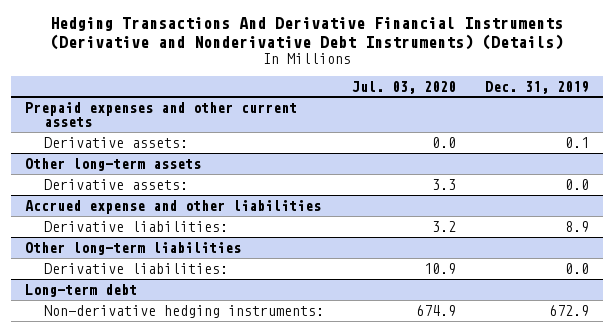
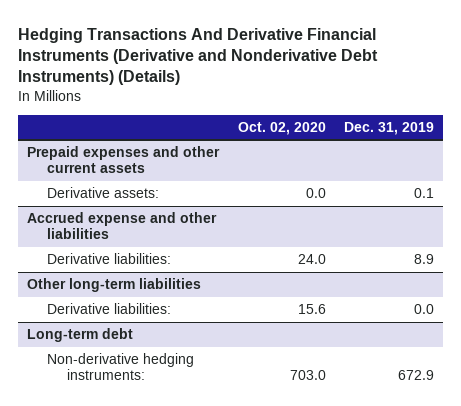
[352,80,457,94] Jul. 03, 2020 -> none
none -> [237,121,326,135] Oct. 02, 2020
[25,157,202,171] Other long-term assets -> none
[43,178,188,190] Derivative assets: -> none

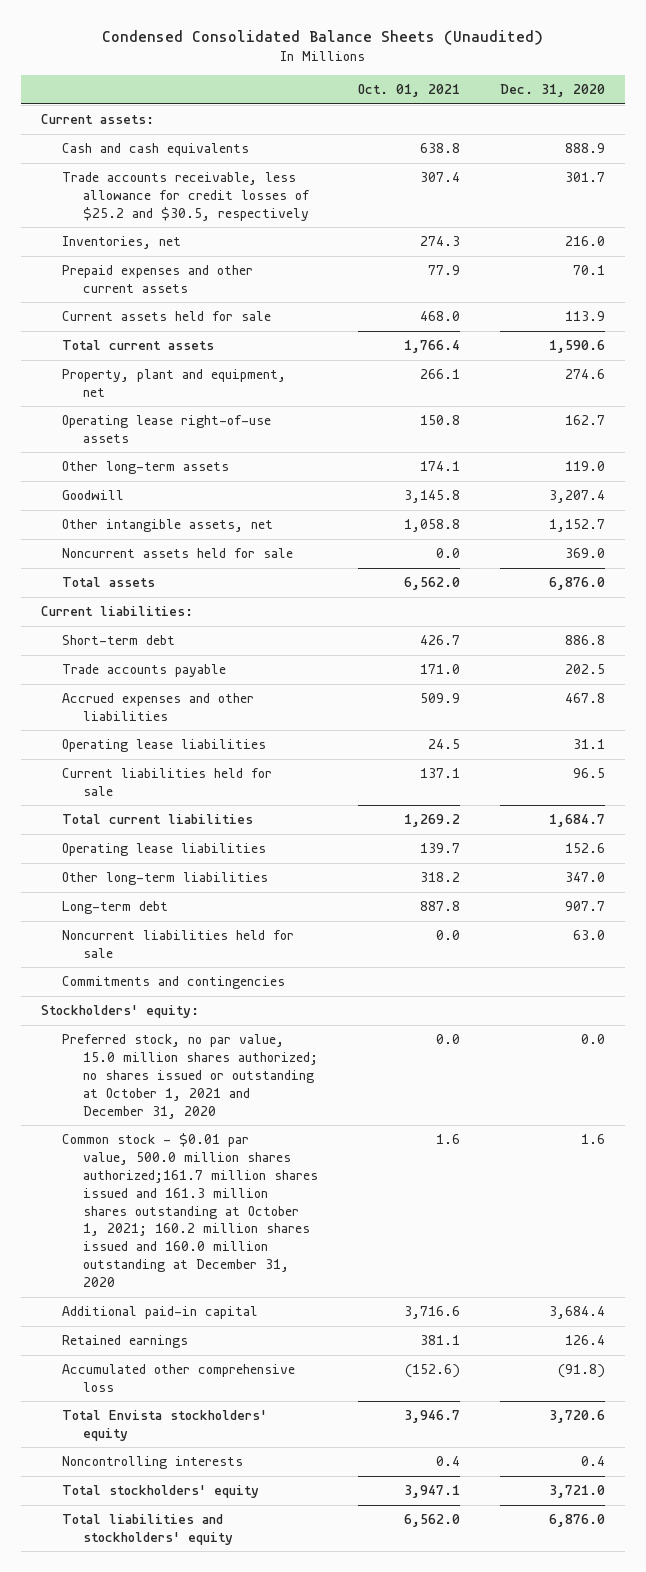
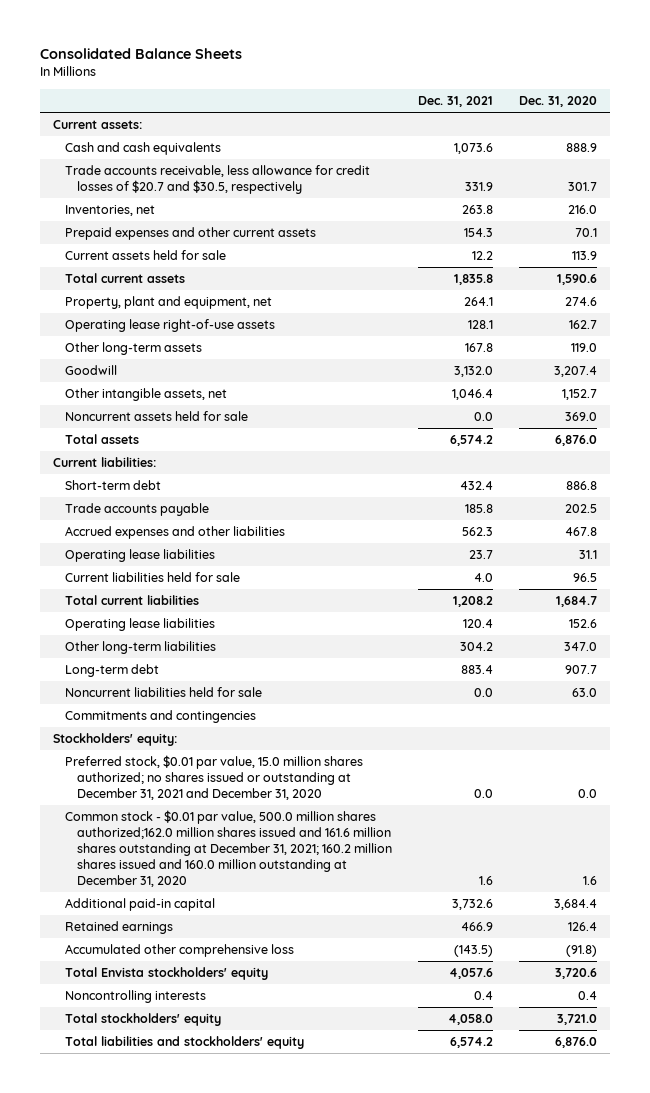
[101,30,543,46] Condensed Consolidated Balance Sheets (Unaudited) -> [39,48,242,60] Consolidated Balance Sheets
[357,84,460,98] Oct. 01, 2021 -> none
none -> [417,95,493,107] Dec. 31, 2021
[61,172,310,221] Trade accounts receivable, less allowance for credit losses of $25.2 and $30.5, respectively -> [64,165,370,195] Trade accounts receivable, less allowance for credit losses of $20.7 and $30.5, respectively
[61,1034,318,1119] Preferred stock, no par value, 15.0 million shares authorized; no shares issued or outstanding at October 1, 2021 and December 31, 2020 -> [64,755,363,801] Preferred stock, $0.01 par value, 15.0 million shares authorized; no shares issued or outstanding at December 31, 2021 and December 31, 2020
[61,1133,318,1288] Common stock - $0.01 par value, 500.0 million shares authorized;161.7 million shares issued and 161.3 million shares outstanding at October 1, 2021; 160.2 million shares issued and 160.0 million outstanding at December 31, 2020 -> [64,810,392,888] Common stock - $0.01 par value, 500.0 million shares authorized;162.0 million shares issued and 161.6 million shares outstanding at December 31, 2021; 160.2 million shares issued and 160.0 million outstanding at December 31, 2020

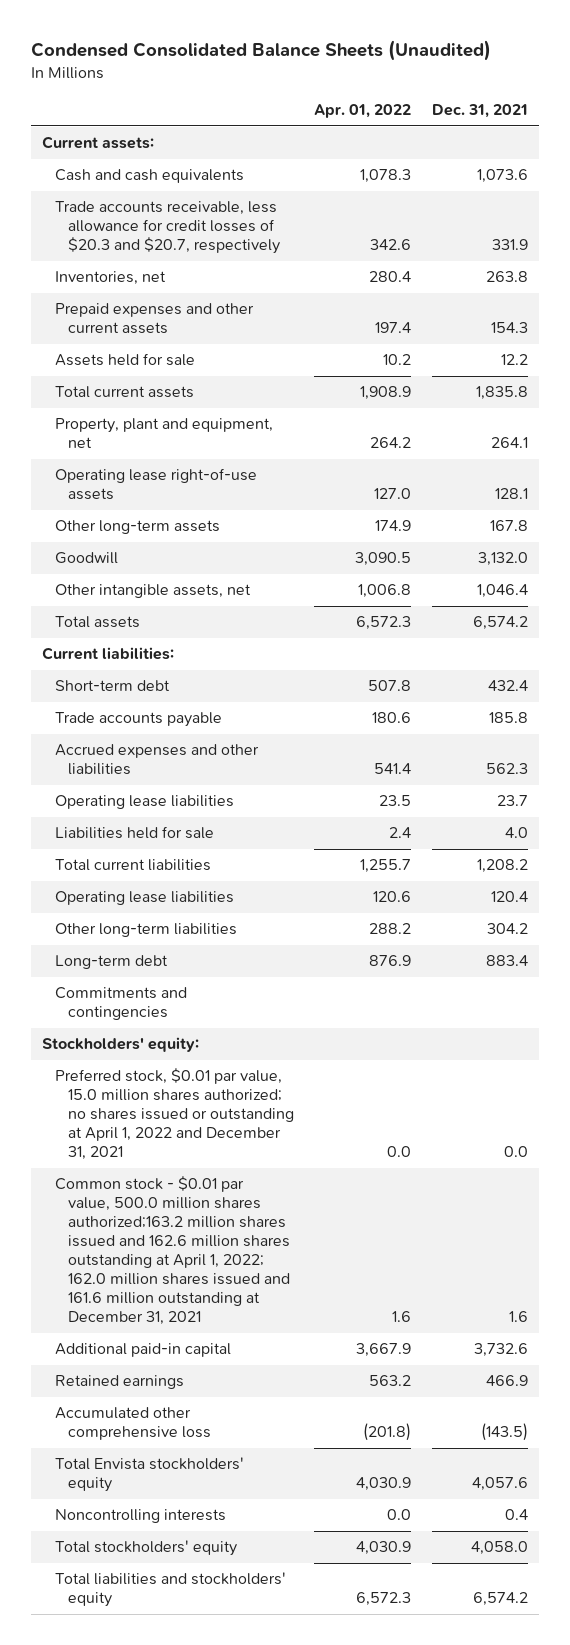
[39,48,242,60] Consolidated Balance Sheets -> [31,40,492,62] Condensed Consolidated Balance Sheets (Unaudited)
[519,95,598,107] Dec. 31, 2020 -> none
none -> [314,104,412,119] Apr. 01, 2022
[64,165,370,195] Trade accounts receivable, less allowance for credit losses of $20.7 and $30.5, respectively -> [54,201,280,255] Trade accounts receivable, less allowance for credit losses of $20.3 and $20.7, respectively
[64,250,226,261] Current assets held for sale -> [54,353,195,367] Assets held for sale
[64,411,248,422] Noncurrent assets held for sale -> none
[64,572,240,583] Current liabilities held for sale -> [54,826,214,840] Liabilities held for sale
[64,687,262,698] Noncurrent liabilities held for sale -> none
[64,755,363,801] Preferred stock, $0.01 par value, 15.0 million shares authorized; no shares issued or outstanding at December 31, 2021 and December 31, 2020 -> [54,1068,294,1161] Preferred stock, $0.01 par value, 15.0 million shares authorized; no shares issued or outstanding at April 1, 2022 and December 31, 2021
[64,810,392,888] Common stock - $0.01 par value, 500.0 million shares authorized;162.0 million shares issued and 161.6 million shares outstanding at December 31, 2021; 160.2 million shares issued and 160.0 million outstanding at December 31, 2020 -> [54,1176,290,1326] Common stock - $0.01 par value, 500.0 million shares authorized;163.2 million shares issued and 162.6 million shares outstanding at April 1, 2022; 162.0 million shares issued and 161.6 million outstanding at December 31, 2021

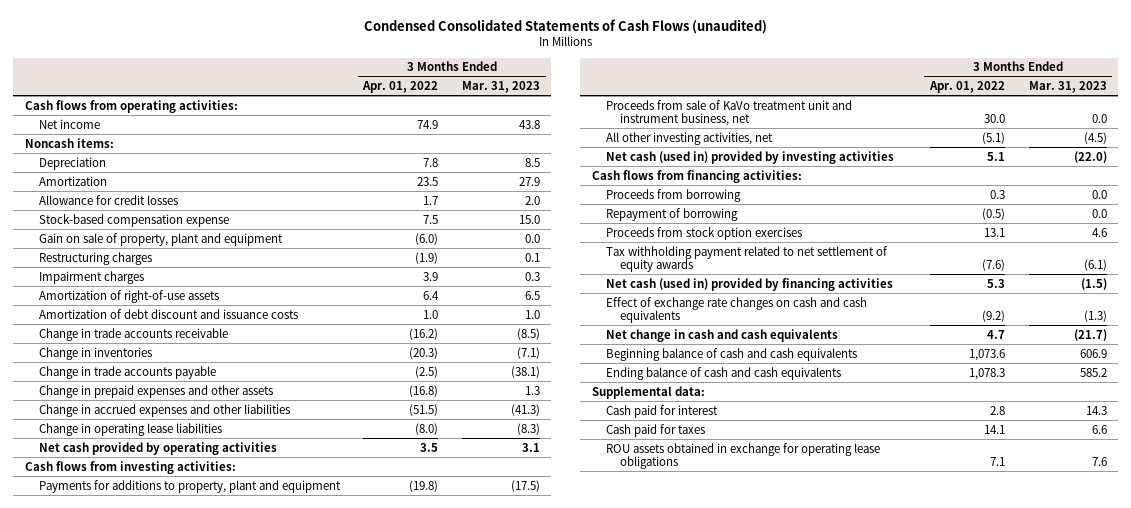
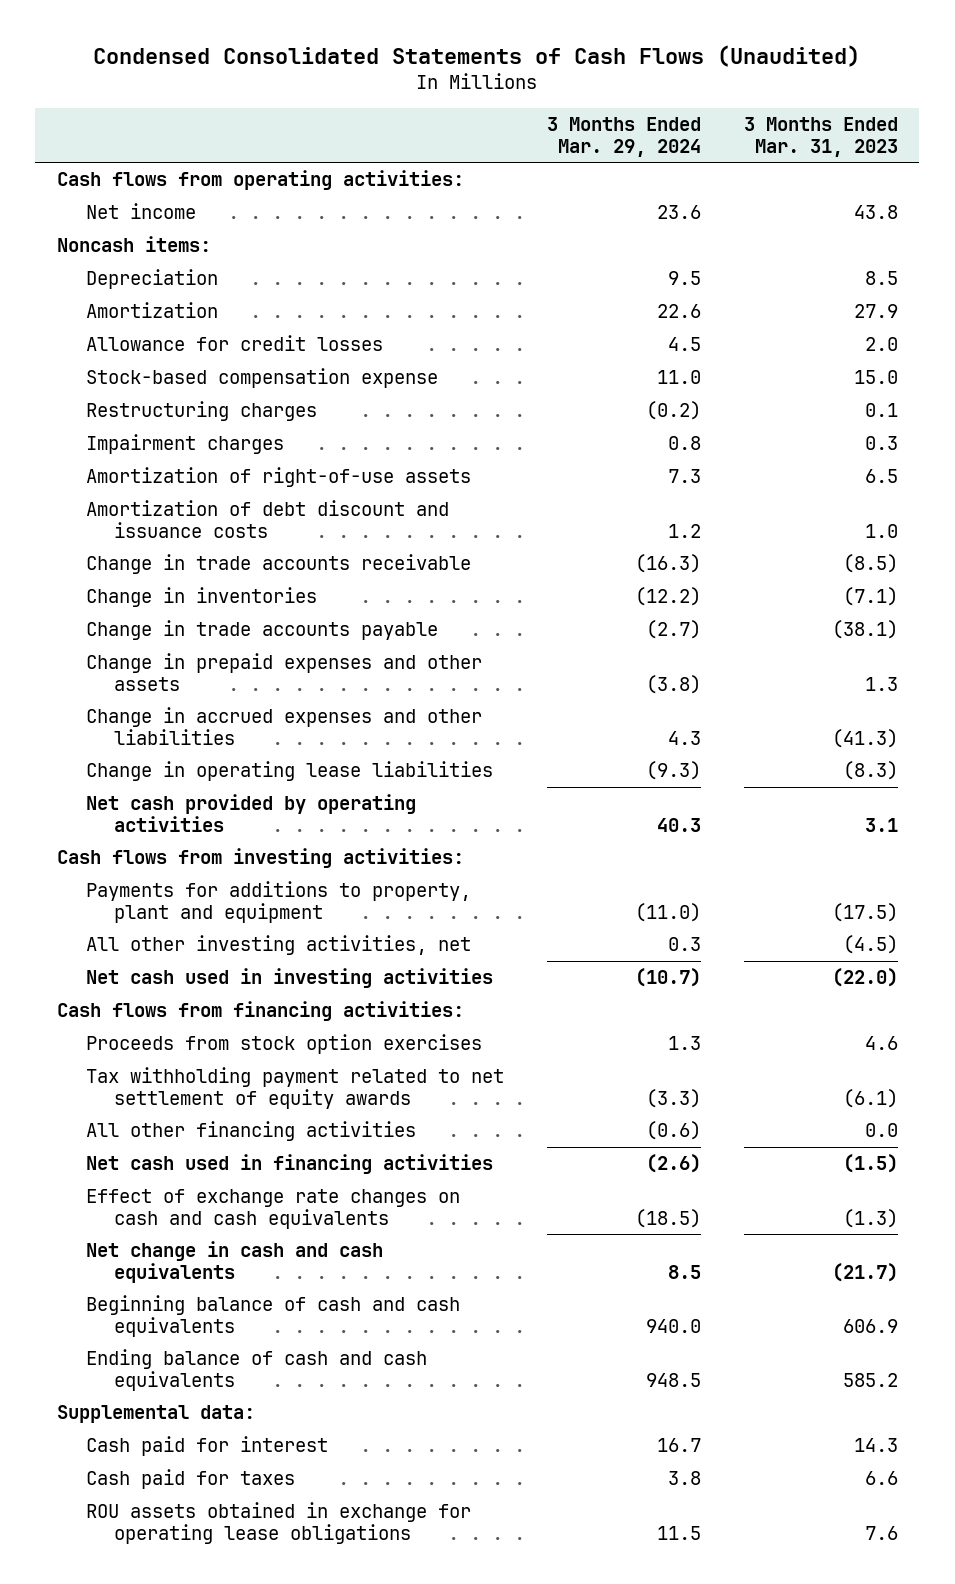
[363,18,767,34] Condensed Consolidated Statements of Cash Flows (unaudited) -> [93,45,861,68] Condensed Consolidated Statements of Cash Flows (Unaudited)
[362,80,439,93] Apr. 01, 2022 -> none
none -> [546,116,701,157] 3 Months Ended Mar. 29, 2024
[39,232,284,246] Gain on sale of property, plant and equipment -> none
[605,99,852,127] Proceeds from sale of KaVo treatment unit and instrument business, net -> none
[605,150,894,164] Net cash (used in) provided by investing activities -> [85,968,493,989] Net cash used in investing activities
[605,188,741,202] Proceeds from borrowing -> none
[605,207,738,221] Repayment of borrowing -> none
none -> [85,1121,416,1142] All other financing activities
[605,277,893,291] Net cash (used in) provided by financing activities -> [85,1154,493,1175] Net cash used in financing activities

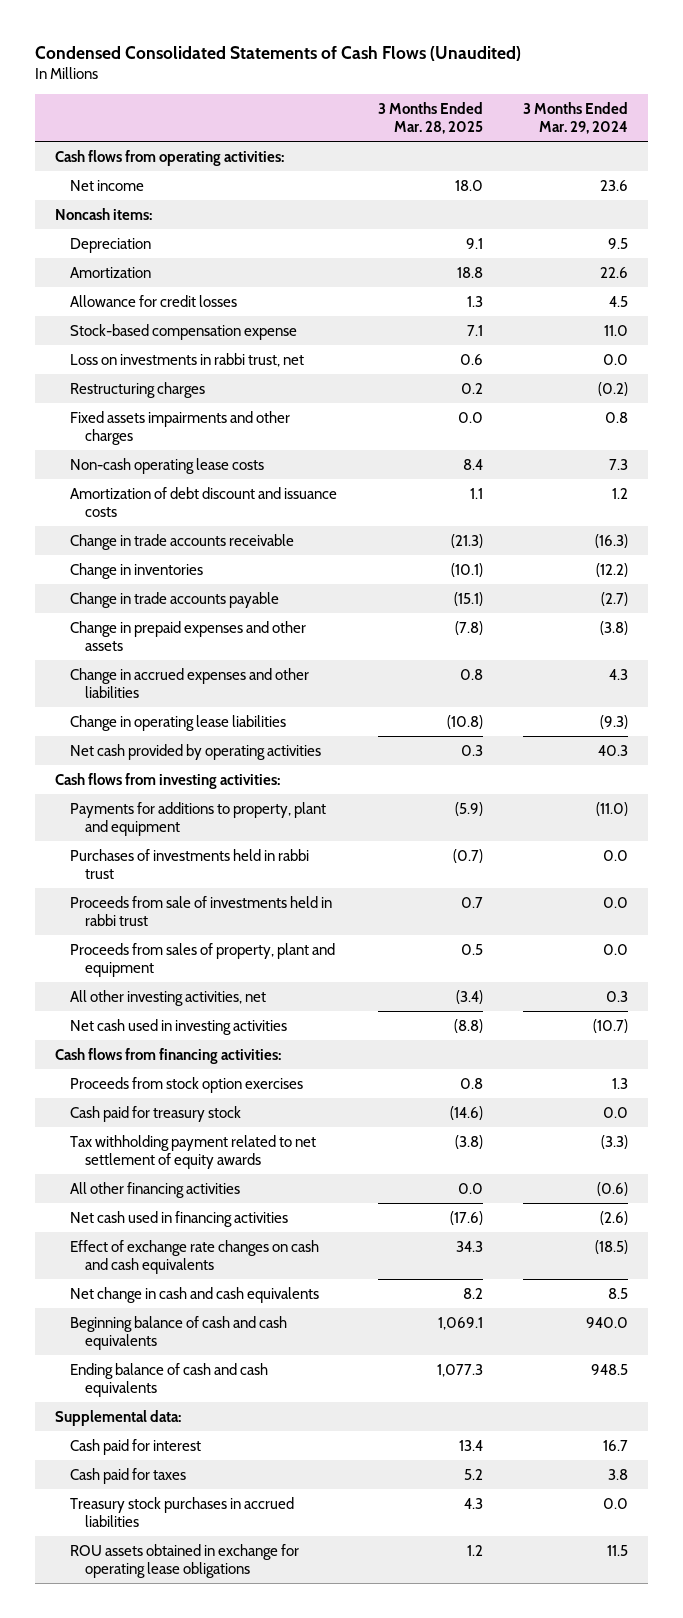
[743,116,898,157] 3 Months Ended Mar. 31, 2023 -> none
none -> [377,102,483,134] 3 Months Ended Mar. 28, 2025
none -> [70,352,305,367] Loss on investments in rabbi trust, net
[85,434,284,455] Impairment charges -> none
none -> [70,410,291,445] Fixed assets impairments and other charges
[85,467,471,488] Amortization of right-of-use assets -> [70,457,265,474] Non-cash operating lease costs
none -> [70,848,310,879] Purchases of investments held in rabbi trust
none -> [70,895,333,926] Proceeds from sale of investments held in rabbi trust
none -> [70,942,336,977] Proceeds from sales of property, plant and equipment
none -> [70,1105,242,1122] Cash paid for treasury stock
none -> [70,1496,295,1527] Treasury stock purchases in accrued liabilities

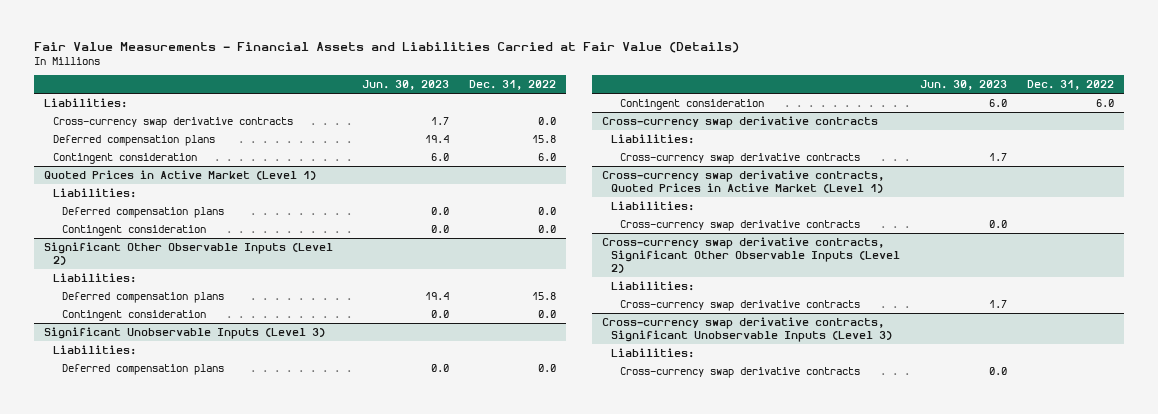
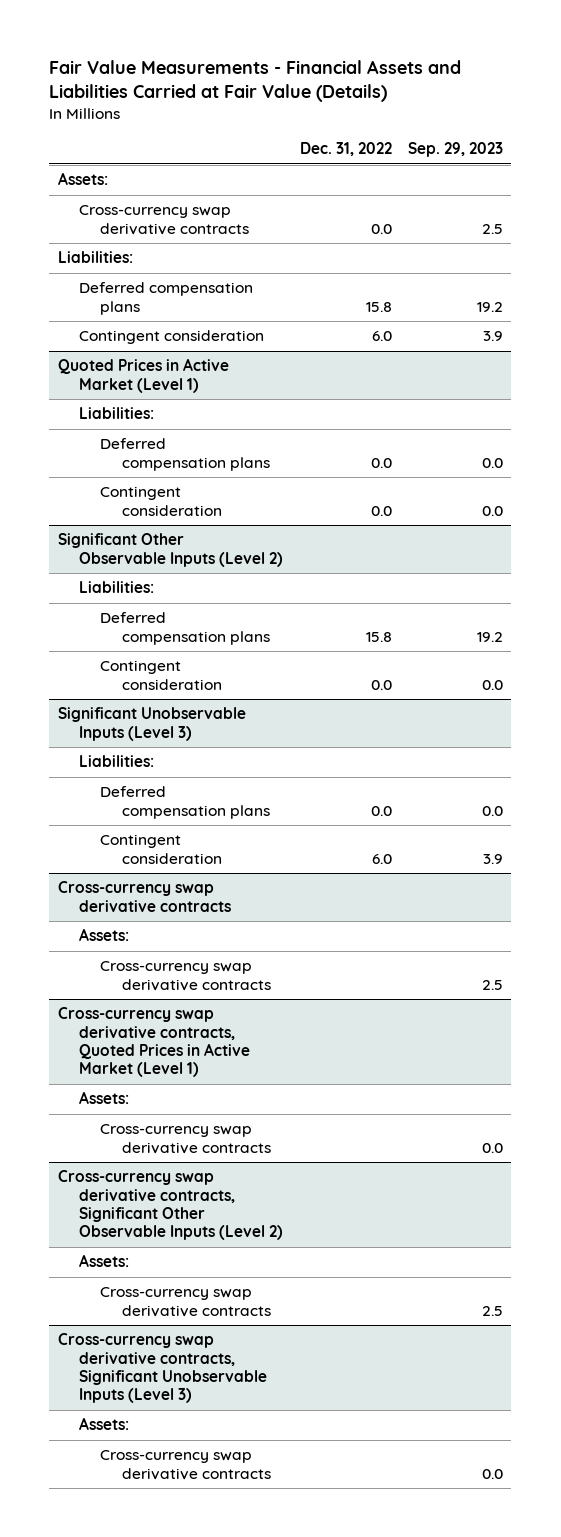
[361,80,449,91] Jun. 30, 2023 -> none
none -> [408,142,504,158] Sep. 29, 2023
none -> [57,172,108,186] Assets:
[43,97,127,108] Liabilities: -> [57,251,133,264] Liabilities:
[611,133,695,144] Liabilities: -> none
none -> [79,928,130,942] Assets:
[611,200,695,211] Liabilities: -> none
none -> [79,1091,130,1105] Assets:
[611,280,695,291] Liabilities: -> none
none -> [79,1254,130,1268] Assets:
[611,347,695,358] Liabilities: -> none
none -> [79,1417,130,1431] Assets:

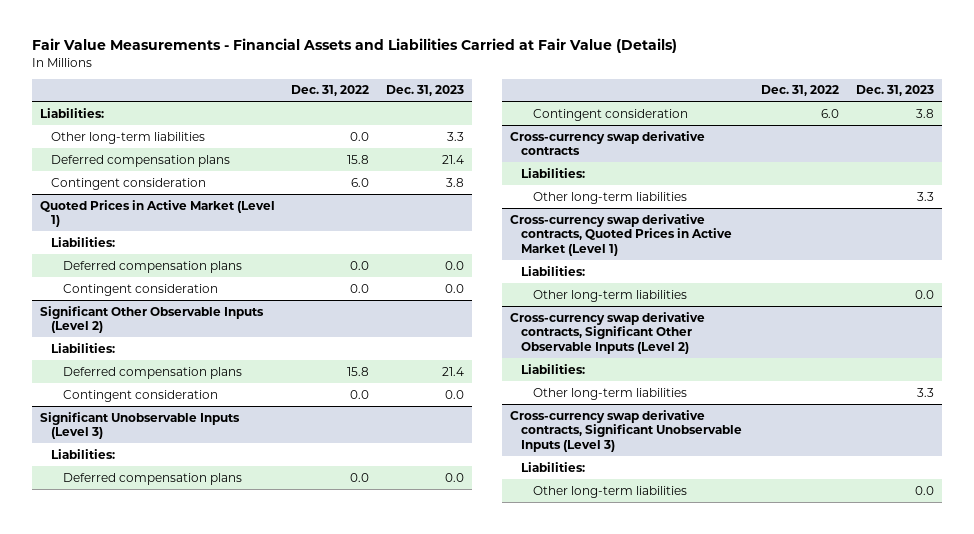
[408,142,504,158] Sep. 29, 2023 -> none
none -> [385,85,464,97] Dec. 31, 2023
[57,172,108,186] Assets: -> none
[79,205,250,235] Cross-currency swap derivative contracts -> none
none -> [51,131,206,144] Other long-term liabilities
[100,961,271,991] Cross-currency swap derivative contracts -> none
[79,928,130,942] Assets: -> [521,167,586,178] Liabilities:
none -> [532,191,687,204] Other long-term liabilities
[100,1124,271,1154] Cross-currency swap derivative contracts -> none
[79,1091,130,1105] Assets: -> [521,265,586,276] Liabilities:
none -> [532,289,687,302] Other long-term liabilities
[100,1287,271,1317] Cross-currency swap derivative contracts -> none
[79,1254,130,1268] Assets: -> [521,363,586,374] Liabilities:
none -> [532,387,687,400] Other long-term liabilities
[100,1450,271,1480] Cross-currency swap derivative contracts -> none
[79,1417,130,1431] Assets: -> [521,461,586,472] Liabilities:
none -> [532,485,687,498] Other long-term liabilities

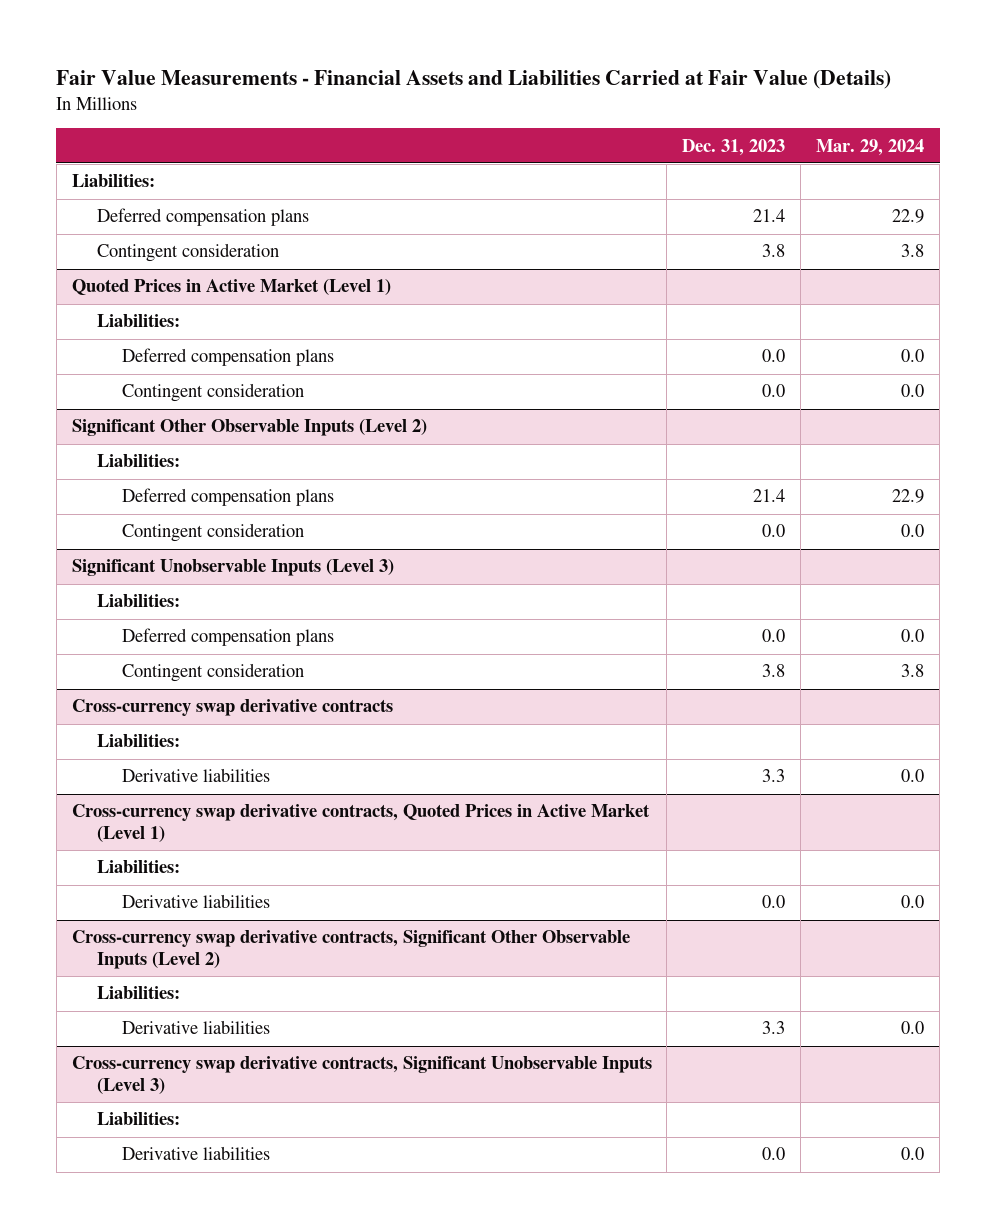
[291,85,370,97] Dec. 31, 2022 -> none
none -> [816,138,925,156] Mar. 29, 2024
[51,131,206,144] Other long-term liabilities -> none
[532,191,687,204] Other long-term liabilities -> [121,768,270,783] Derivative liabilities
[532,289,687,302] Other long-term liabilities -> [121,894,270,909] Derivative liabilities
[532,387,687,400] Other long-term liabilities -> [121,1020,270,1035] Derivative liabilities
[532,485,687,498] Other long-term liabilities -> [121,1146,270,1161] Derivative liabilities

